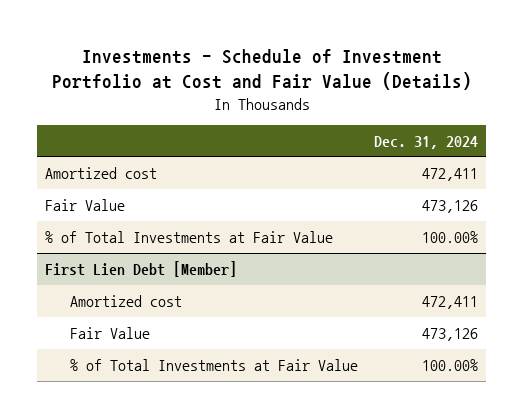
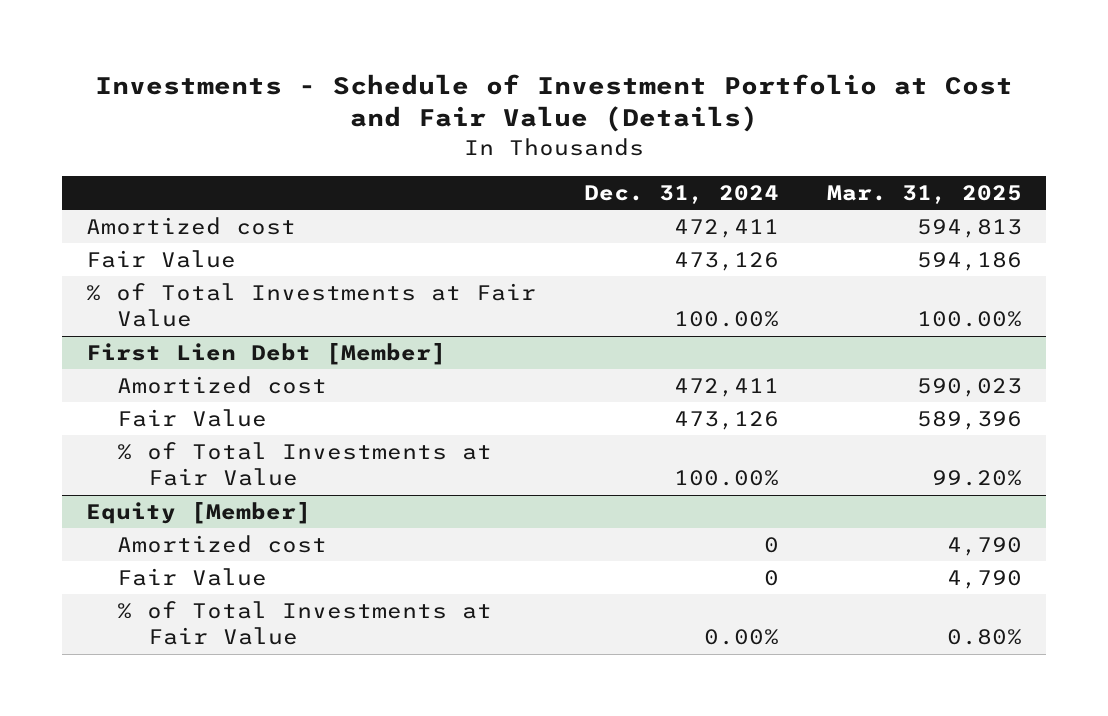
none -> [826,184,1022,204] Mar. 31, 2025
none -> [85,502,311,525] Equity [Member]
none -> [116,535,327,554] Amortized cost
none -> [116,568,267,587] Fair Value
none -> [116,601,492,646] % of Total Investments at Fair Value

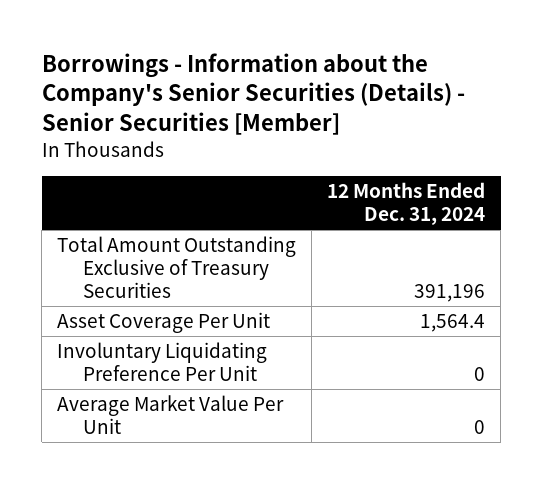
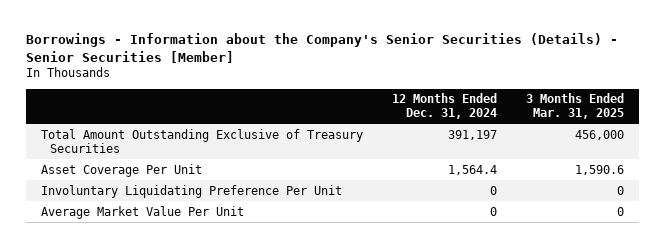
none -> [526,93,625,120] 3 Months Ended Mar. 31, 2025
[414,283,486,302] 391,196 -> [447,129,497,140] 391,197

